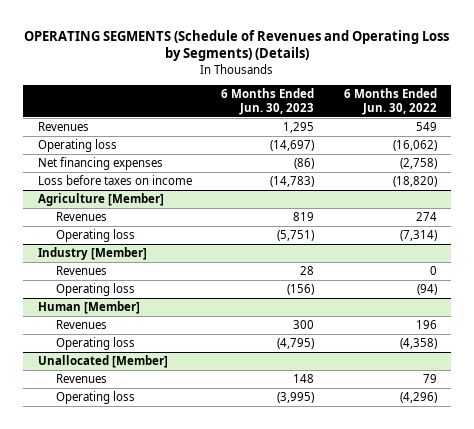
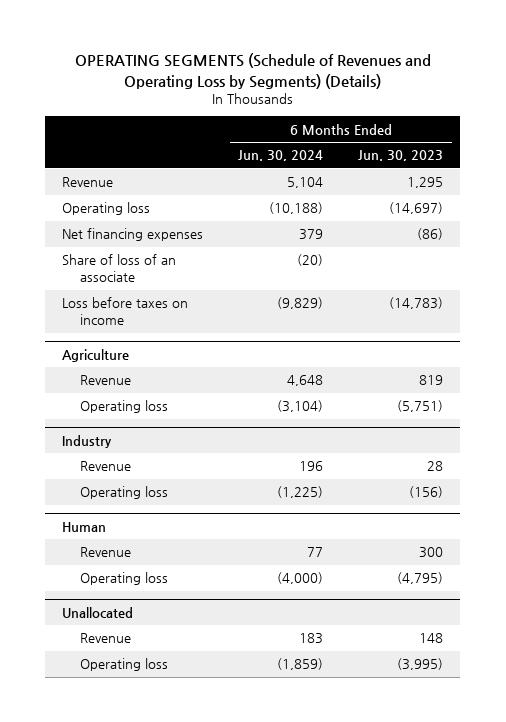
[343,88,437,115] 6 Months Ended Jun. 30, 2022 -> none
none -> [238,150,324,162] Jun. 30, 2024
[37,122,89,132] Revenues -> [62,177,114,188] Revenue
none -> [62,254,177,283] Share of loss of an associate
[37,193,164,207] Agriculture [Member] -> [62,348,130,362] Agriculture
[55,212,107,222] Revenues -> [79,375,131,386] Revenue
[37,247,147,261] Industry [Member] -> [62,434,113,448] Industry
[55,266,107,276] Revenues -> [79,461,131,472] Revenue
[37,301,140,315] Human [Member] -> [62,521,107,532] Human
[55,320,107,330] Revenues -> [79,547,131,558] Revenue
[37,355,168,369] Unallocated [Member] -> [62,606,134,618] Unallocated
[55,374,107,384] Revenues -> [79,633,131,644] Revenue

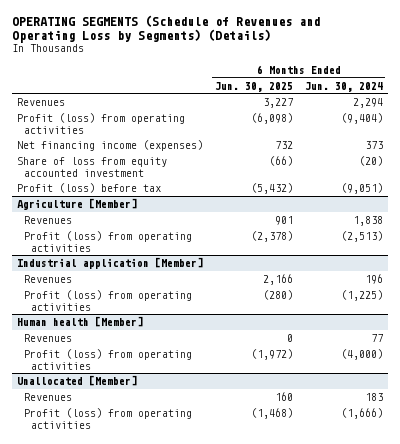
[358,150,444,162] Jun. 30, 2023 -> none
none -> [214,81,293,92] Jun. 30, 2025
[62,177,114,188] Revenue -> none
[79,375,131,386] Revenue -> none
none -> [17,98,66,107] Revenues
[62,202,151,216] Operating loss -> [17,113,186,134] Profit (loss) from operating activities
[269,202,324,215] (10,188) -> [340,113,383,125] (9,404)
[62,228,204,242] Net financing expenses -> [17,140,204,152] Net financing income (expenses)
[299,229,324,241] 379 -> [364,141,383,150] 373
[62,254,177,283] Share of loss of an associate -> [17,157,168,177] Share of loss from equity accounted investment
[62,297,189,326] Loss before taxes on income -> [17,183,162,194] Profit (loss) before tax
[277,297,324,310] (9,829) -> [340,183,383,195] (9,051)
[62,348,130,362] Agriculture -> [17,198,138,211] Agriculture [Member]
none -> [23,216,72,225] Revenues
[79,400,168,414] Operating loss -> [23,231,192,252] Profit (loss) from operating activities
[277,400,324,413] (3,104) -> [340,231,383,243] (2,513)
[62,434,113,448] Industry -> [17,257,204,270] Industrial application [Member]
[79,461,131,472] Revenue -> [23,275,72,284] Revenues
[79,486,168,500] Operating loss -> [23,290,192,311] Profit (loss) from operating activities
[62,521,107,532] Human -> [17,316,144,328] Human health [Member]
[79,547,131,558] Revenue -> [23,334,72,343] Revenues
[79,572,168,586] Operating loss -> [23,349,192,370] Profit (loss) from operating activities
[62,606,134,618] Unallocated -> [17,375,138,387] Unallocated [Member]
[79,633,131,644] Revenue -> [23,393,72,402] Revenues
[79,658,168,672] Operating loss -> [23,408,192,429] Profit (loss) from operating activities
[277,658,324,671] (1,859) -> [340,408,383,420] (1,666)

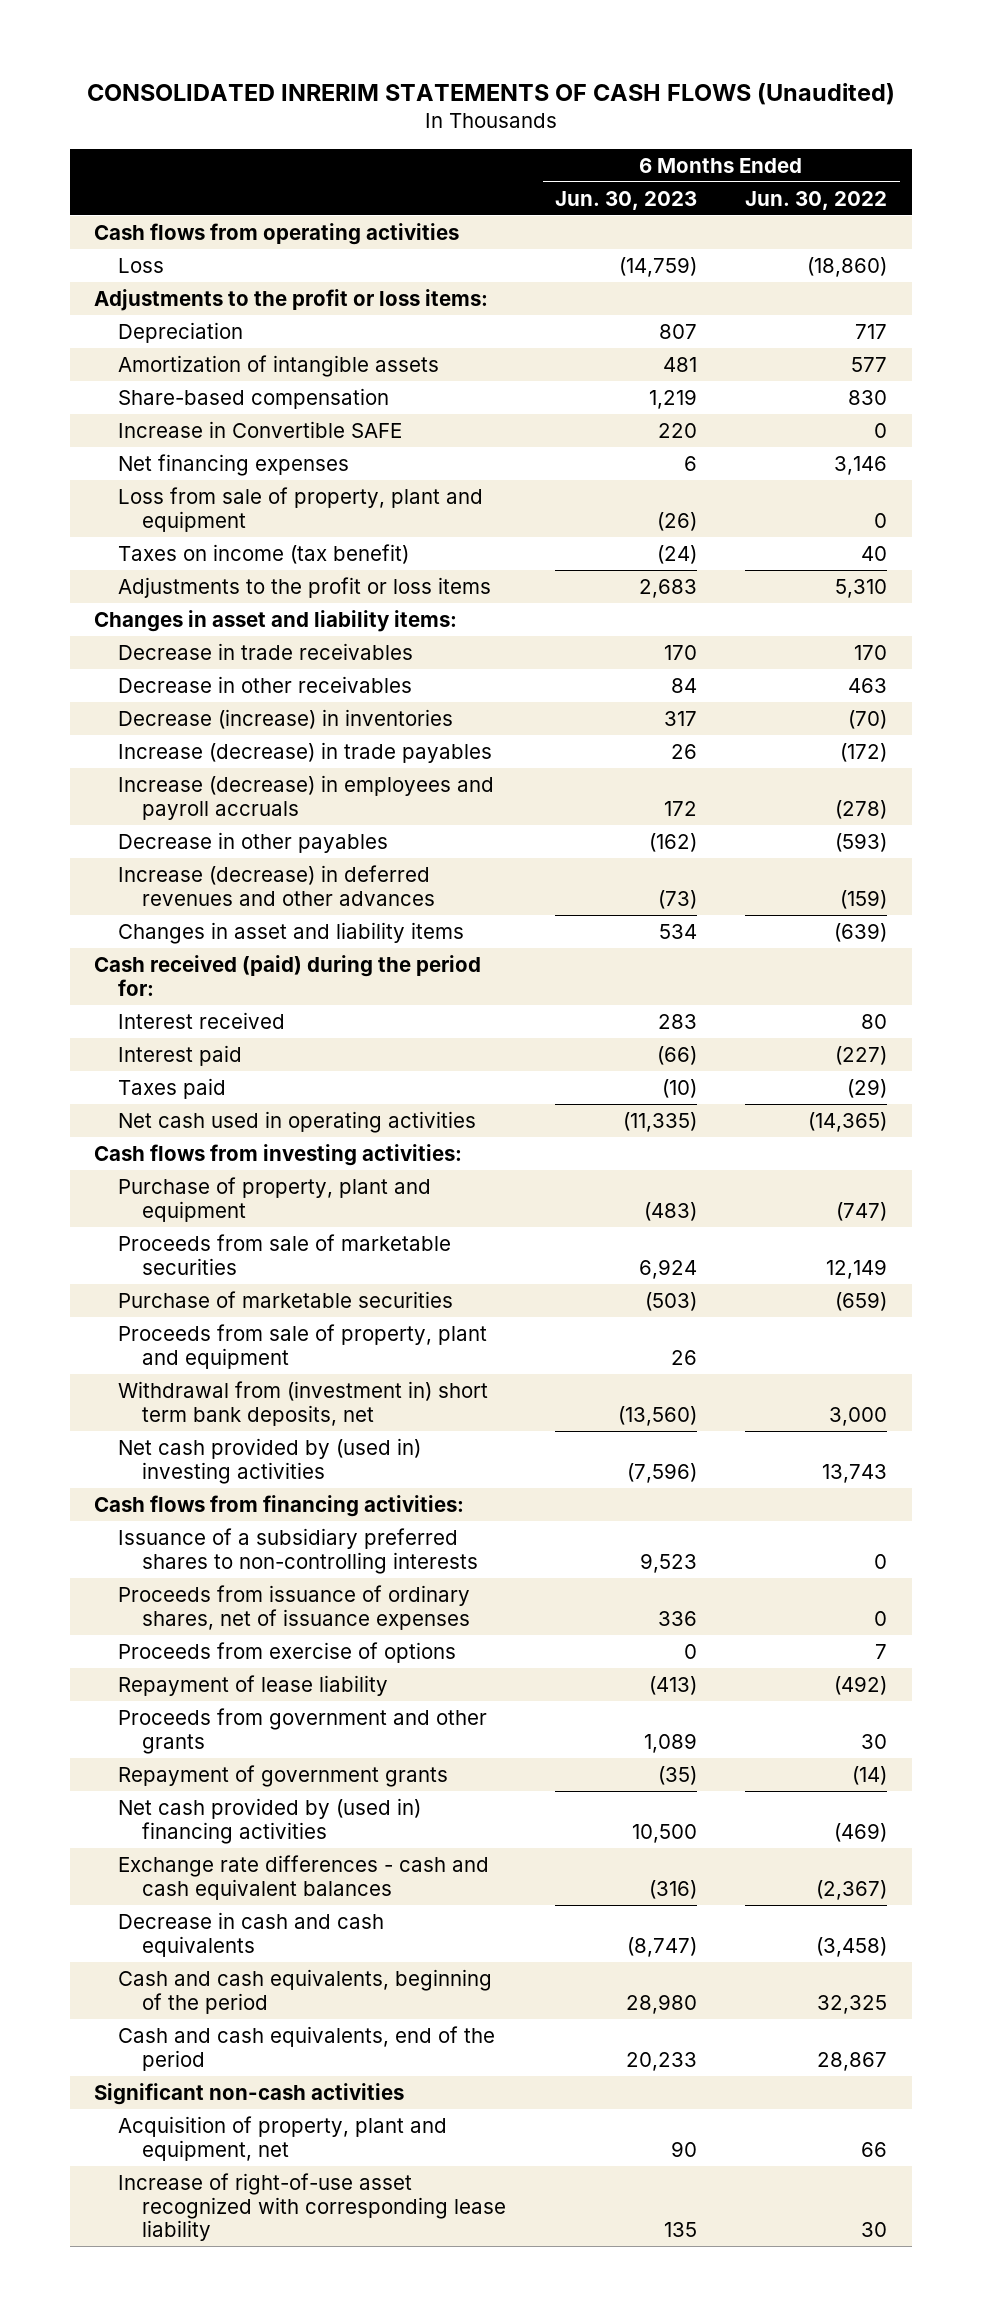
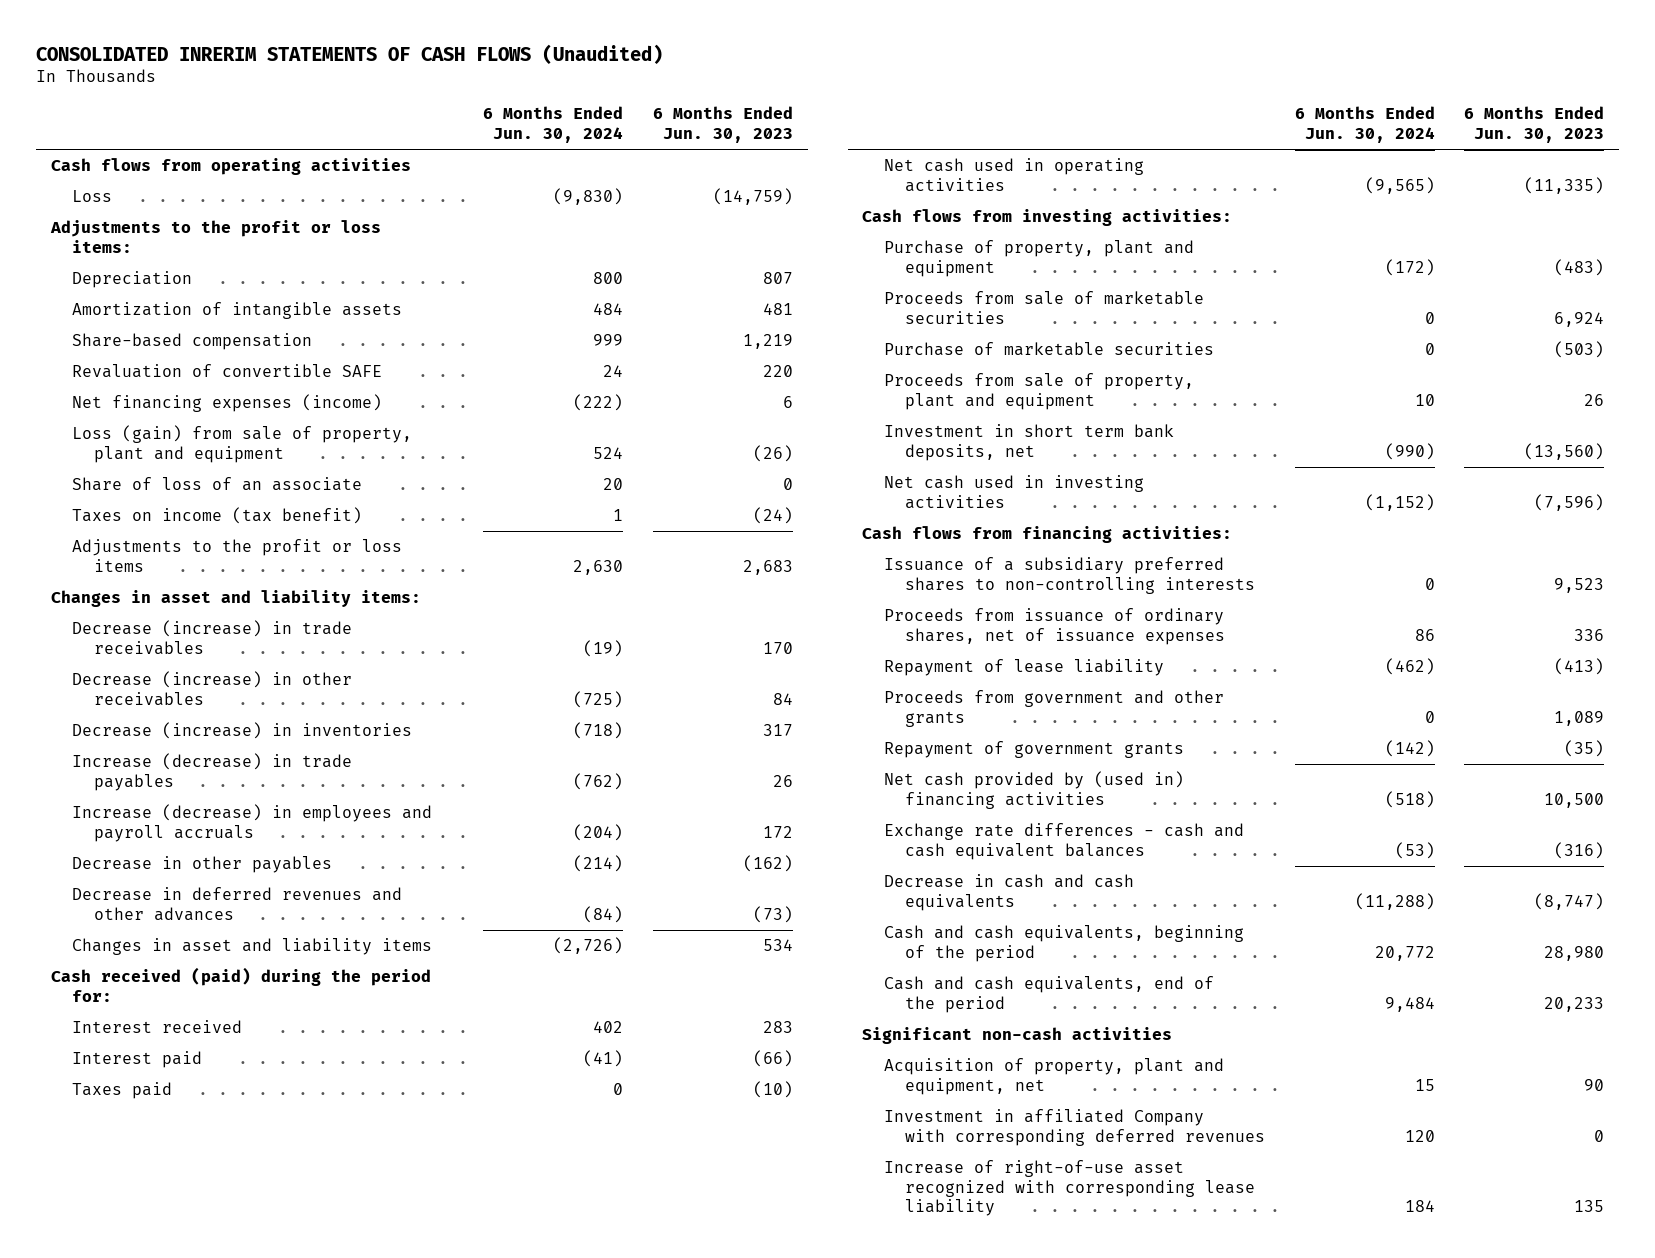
[745,190,888,210] Jun. 30, 2022 -> none
none -> [483,106,624,144] 6 Months Ended Jun. 30, 2024
[117,420,402,438] Increase in Convertible SAFE -> [72,364,383,379] Revaluation of convertible SAFE
[117,453,349,476] Net financing expenses -> [72,394,383,413] Net financing expenses (income)
[117,486,483,532] Loss from sale of property, plant and equipment -> [72,425,413,463] Loss (gain) from sale of property, plant and equipment
none -> [72,477,363,492] Share of loss of an associate
[117,642,413,660] Decrease in trade receivables -> [72,620,353,655] Decrease (increase) in trade receivables
[117,675,412,693] Decrease in other receivables -> [72,671,353,706] Decrease (increase) in other receivables
[117,864,436,906] Increase (decrease) in deferred revenues and other advances -> [72,887,403,921] Decrease in deferred revenues and other advances
[117,1380,488,1426] Withdrawal from (investment in) short term bank deposits, net -> [883,424,1174,461] Investment in short term bank deposits, net
[117,1437,421,1484] Net cash provided by (used in) investing activities -> [883,475,1144,509] Net cash used in investing activities
[117,1641,456,1663] Proceeds from exercise of options -> none
none -> [883,1109,1266,1146] Investment in affiliated Company with corresponding deferred revenues

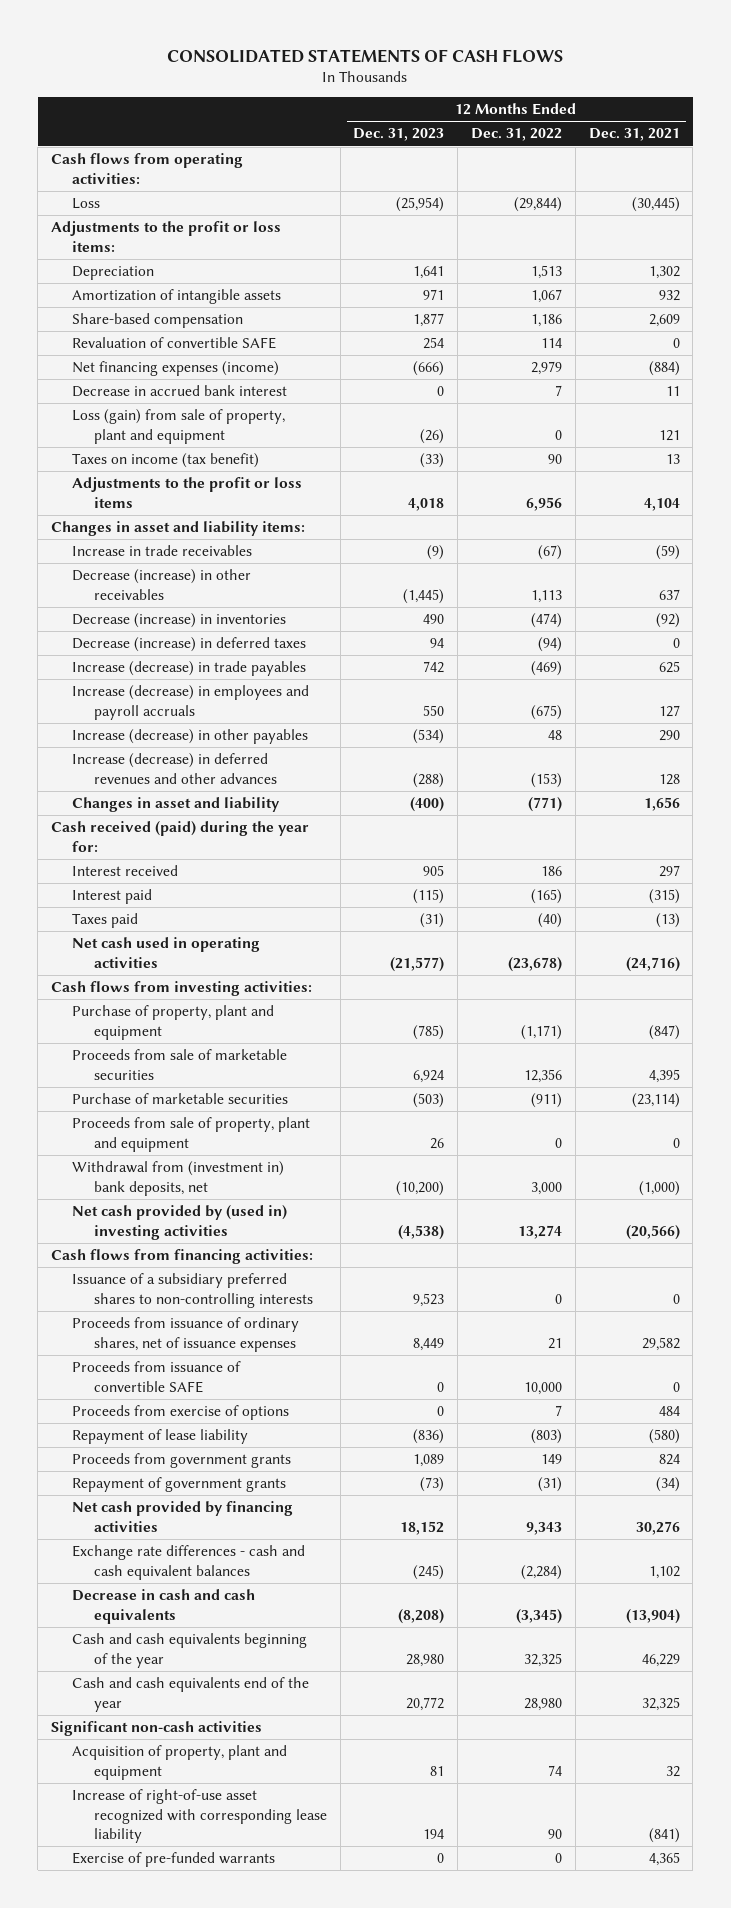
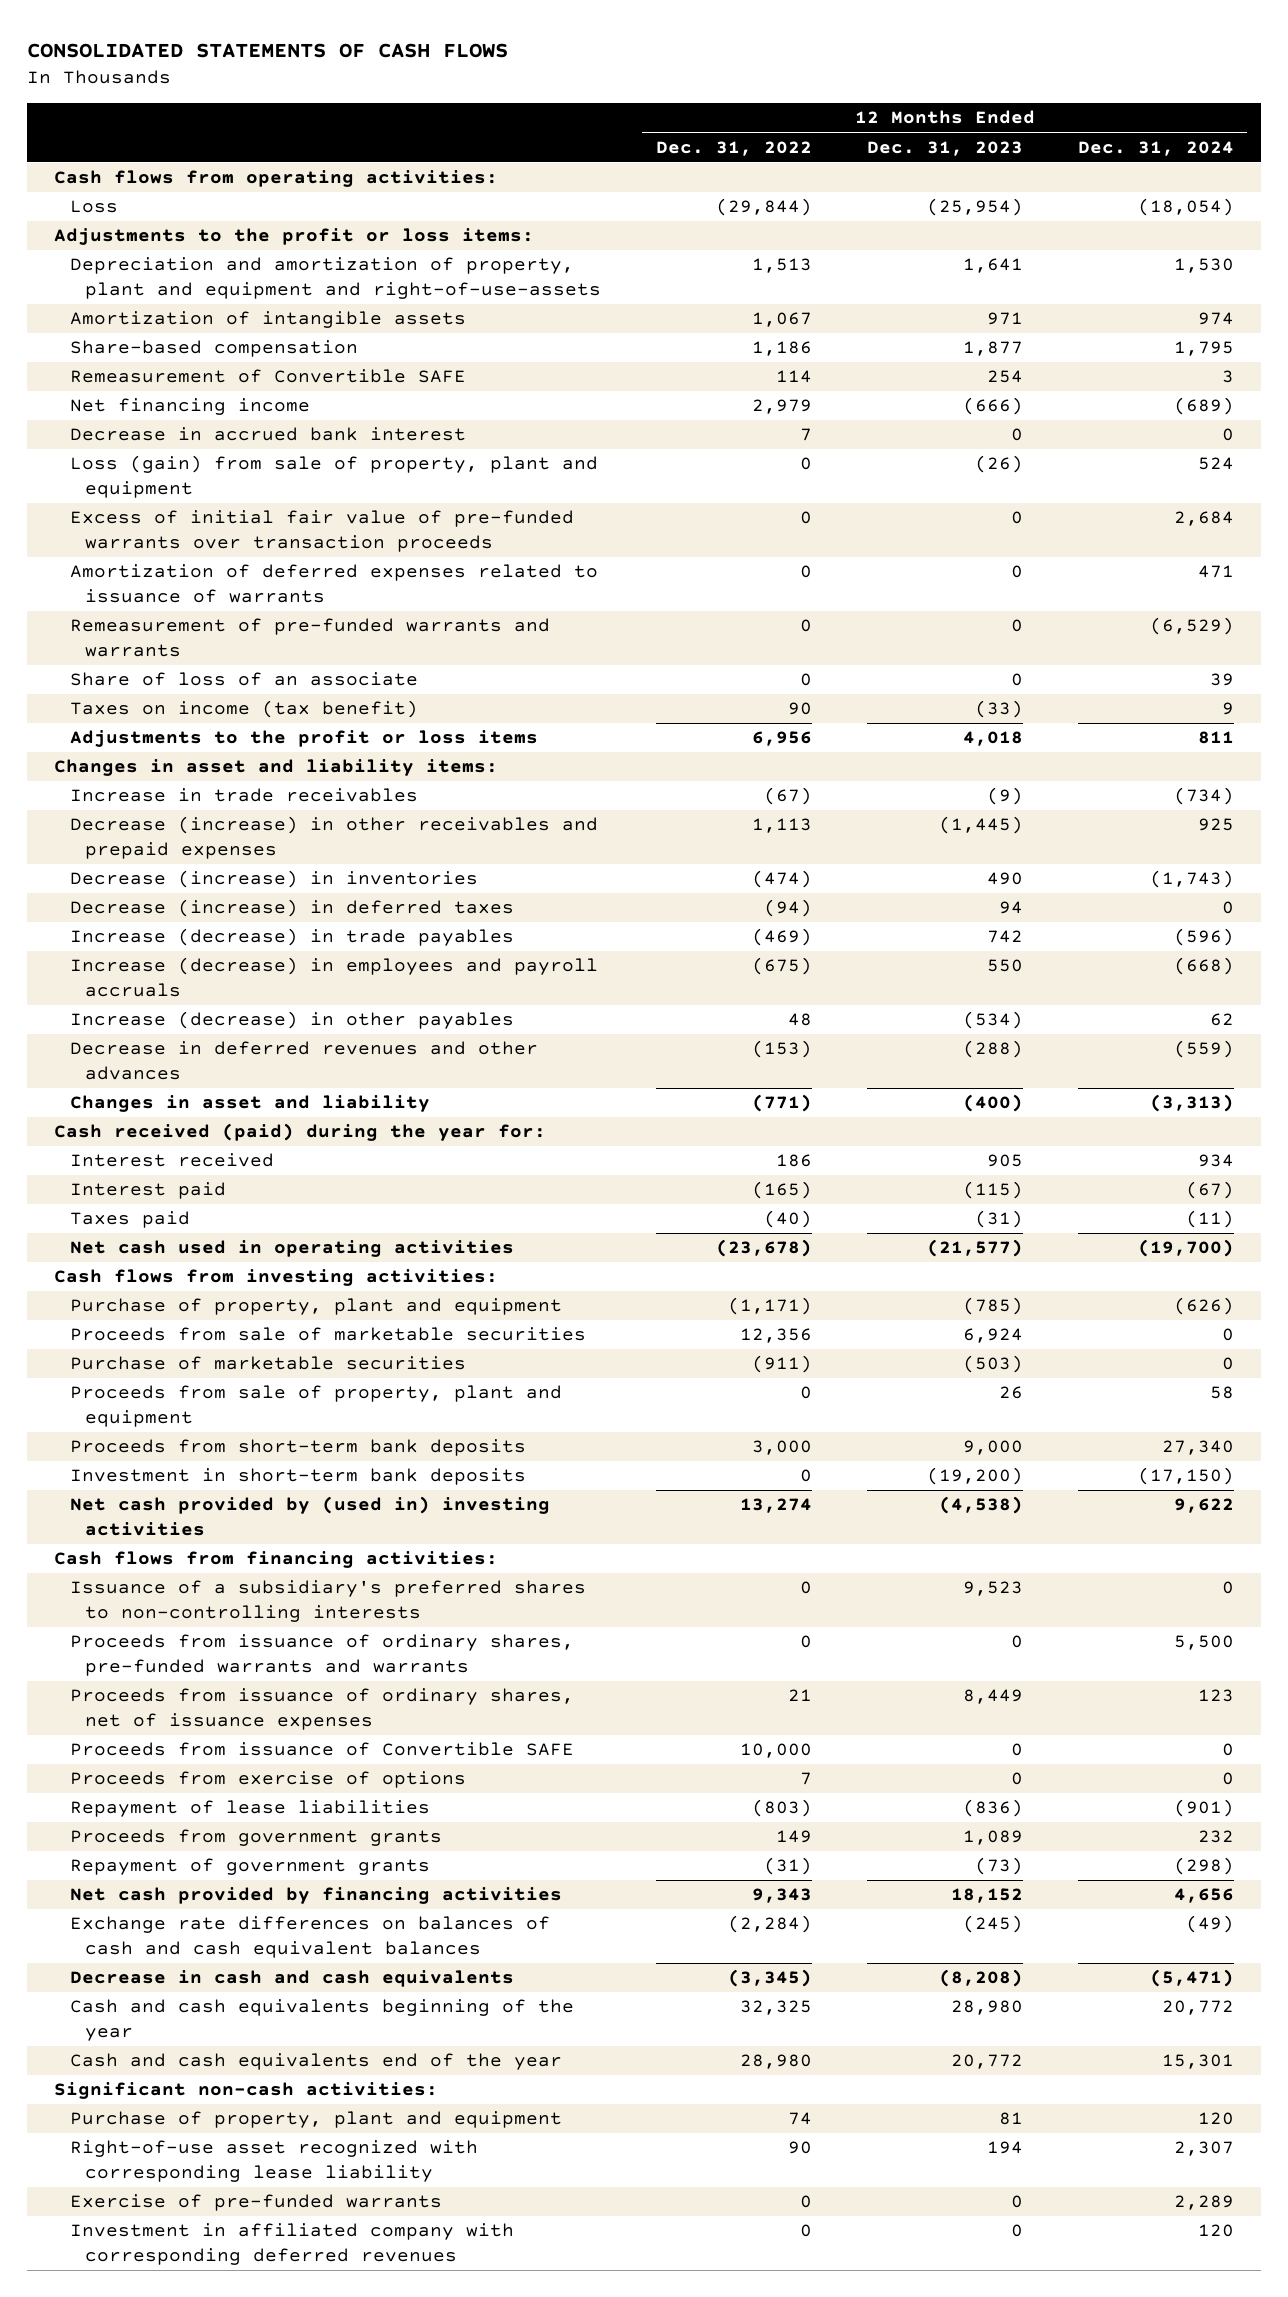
[588,128,680,142] Dec. 31, 2021 -> none
none -> [1077,140,1234,156] Dec. 31, 2024
[72,265,155,280] Depreciation -> [69,257,602,300] Depreciation and amortization of property, plant and equipment and right-of-use-assets
[72,336,277,349] Revaluation of convertible SAFE -> [69,369,466,384] Remeasurement of Convertible SAFE
[72,360,280,376] Net financing expenses (income) -> [69,398,310,416] Net financing income
none -> [69,510,574,553] Excess of initial fair value of pre-funded warrants over transaction proceeds
none -> [69,564,598,604] Amortization of deferred expenses related to issuance of warrants
none -> [69,618,550,658] Remeasurement of pre-funded warrants and warrants
none -> [69,672,418,687] Share of loss of an associate
[72,568,252,600] Decrease (increase) in other receivables -> [69,816,598,860] Decrease (increase) in other receivables and prepaid expenses
[72,752,277,784] Increase (decrease) in deferred revenues and other advances -> [69,1041,538,1081] Decrease in deferred revenues and other advances
[72,1160,285,1196] Withdrawal from (investment in) bank deposits, net -> none
none -> [69,1439,526,1457] Proceeds from short-term bank deposits
none -> [69,1468,526,1486] Investment in short-term bank deposits
[72,1272,313,1308] Issuance of a subsidiary preferred shares to non-controlling interests -> [69,1580,586,1623] Issuance of a subsidiary's preferred shares to non-controlling interests
none -> [69,1634,574,1677] Proceeds from issuance of ordinary shares, pre-funded warrants and warrants
[72,1360,242,1393] Proceeds from issuance of convertible SAFE -> [69,1742,574,1757] Proceeds from issuance of Convertible SAFE
[72,1428,249,1444] Repayment of lease liability -> [69,1800,430,1818] Repayment of lease liabilities
[72,1544,306,1580] Exchange rate differences - cash and cash equivalent balances -> [69,1916,550,1959] Exchange rate differences on balances of cash and cash equivalent balances
[51,1720,263,1736] Significant non-cash activities -> [54,2082,439,2100] Significant non-cash activities:
[72,1744,288,1780] Acquisition of property, plant and equipment -> [69,2111,562,2129] Purchase of property, plant and equipment
[72,1788,327,1844] Increase of right-of-use asset recognized with corresponding lease liability -> [69,2140,478,2183] Right-of-use asset recognized with corresponding lease liability
none -> [69,2223,514,2266] Investment in affiliated company with corresponding deferred revenues

